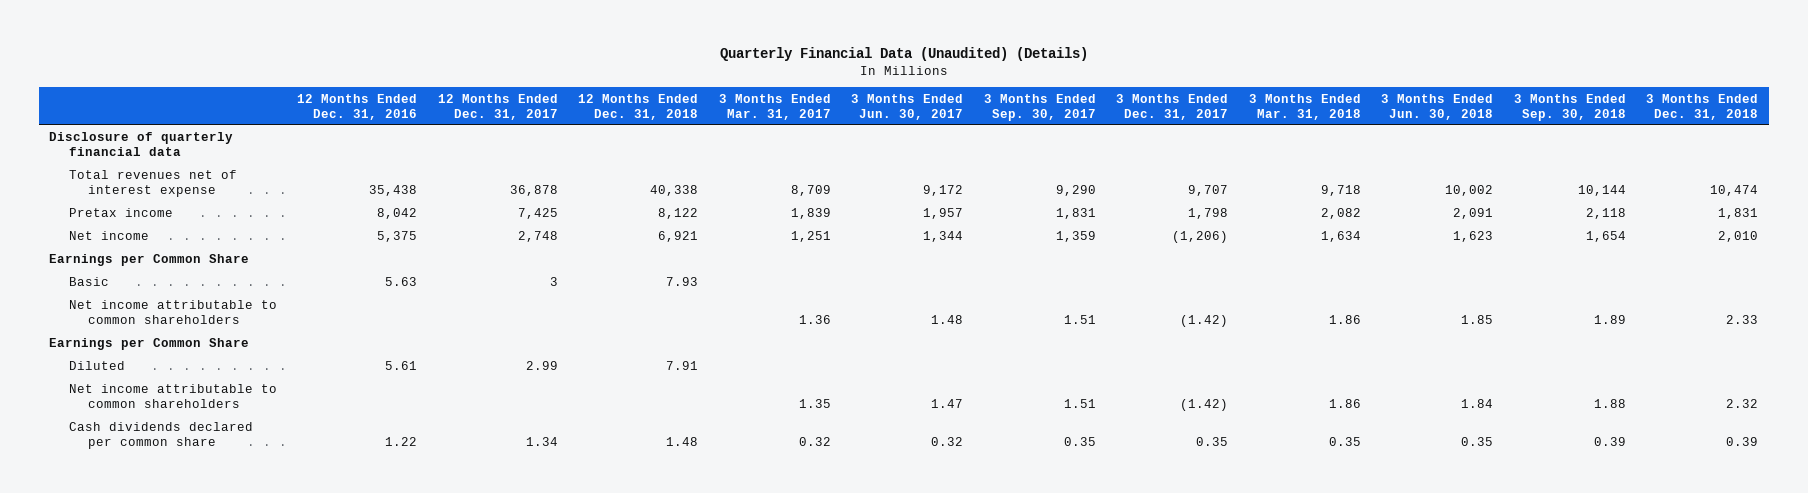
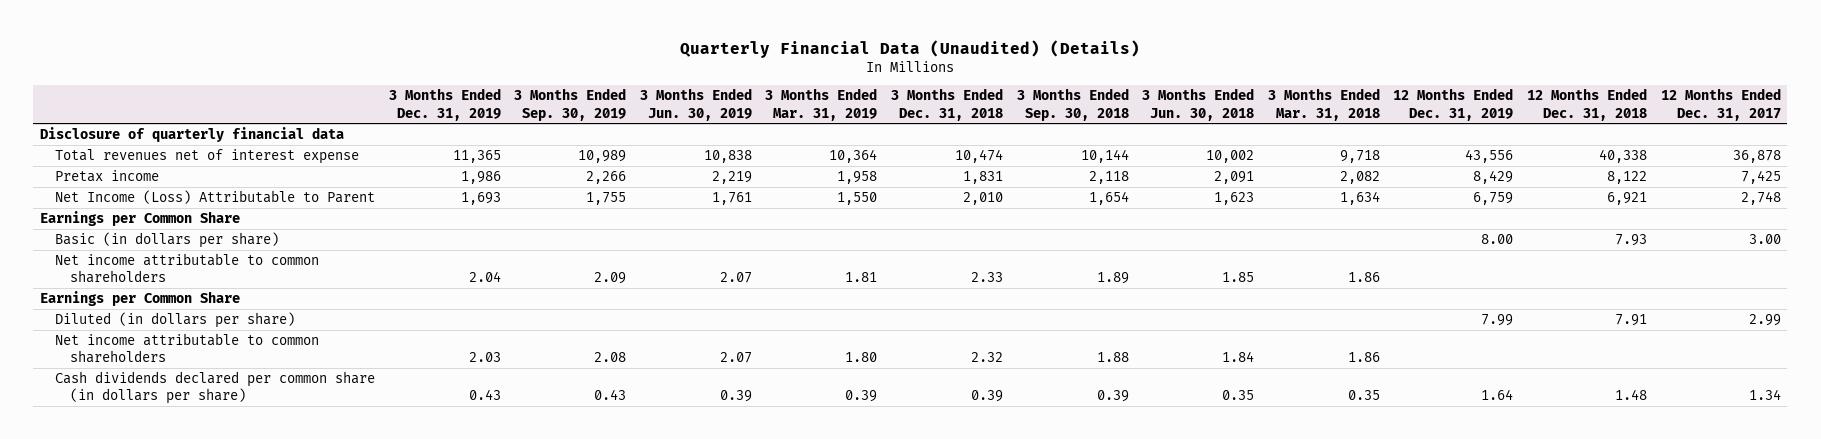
[297,93,418,120] 12 Months Ended Dec. 31, 2016 -> none
[718,93,831,120] 3 Months Ended Mar. 31, 2017 -> none
[851,93,964,120] 3 Months Ended Jun. 30, 2017 -> none
[983,93,1096,121] 3 Months Ended Sep. 30, 2017 -> none
[1116,93,1229,120] 3 Months Ended Dec. 31, 2017 -> none
none -> [388,88,501,121] 3 Months Ended Dec. 31, 2019
none -> [514,88,627,121] 3 Months Ended Sep. 30, 2019
none -> [639,88,752,121] 3 Months Ended Jun. 30, 2019
none -> [765,88,878,121] 3 Months Ended Mar. 31, 2019
none -> [1393,88,1514,121] 12 Months Ended Dec. 31, 2019
[68,231,149,241] Net income -> [54,190,375,205] Net Income (Loss) Attributable to Parent
[68,277,109,287] Basic -> [54,232,279,249] Basic (in dollars per share)
[549,277,558,287] 3 -> [1748,234,1781,245] 3.00
[68,361,125,371] Diluted -> [54,312,295,329] Diluted (in dollars per share)
[68,422,253,450] Cash dividends declared per common share -> [54,371,375,405] Cash dividends declared per common share (in dollars per share)

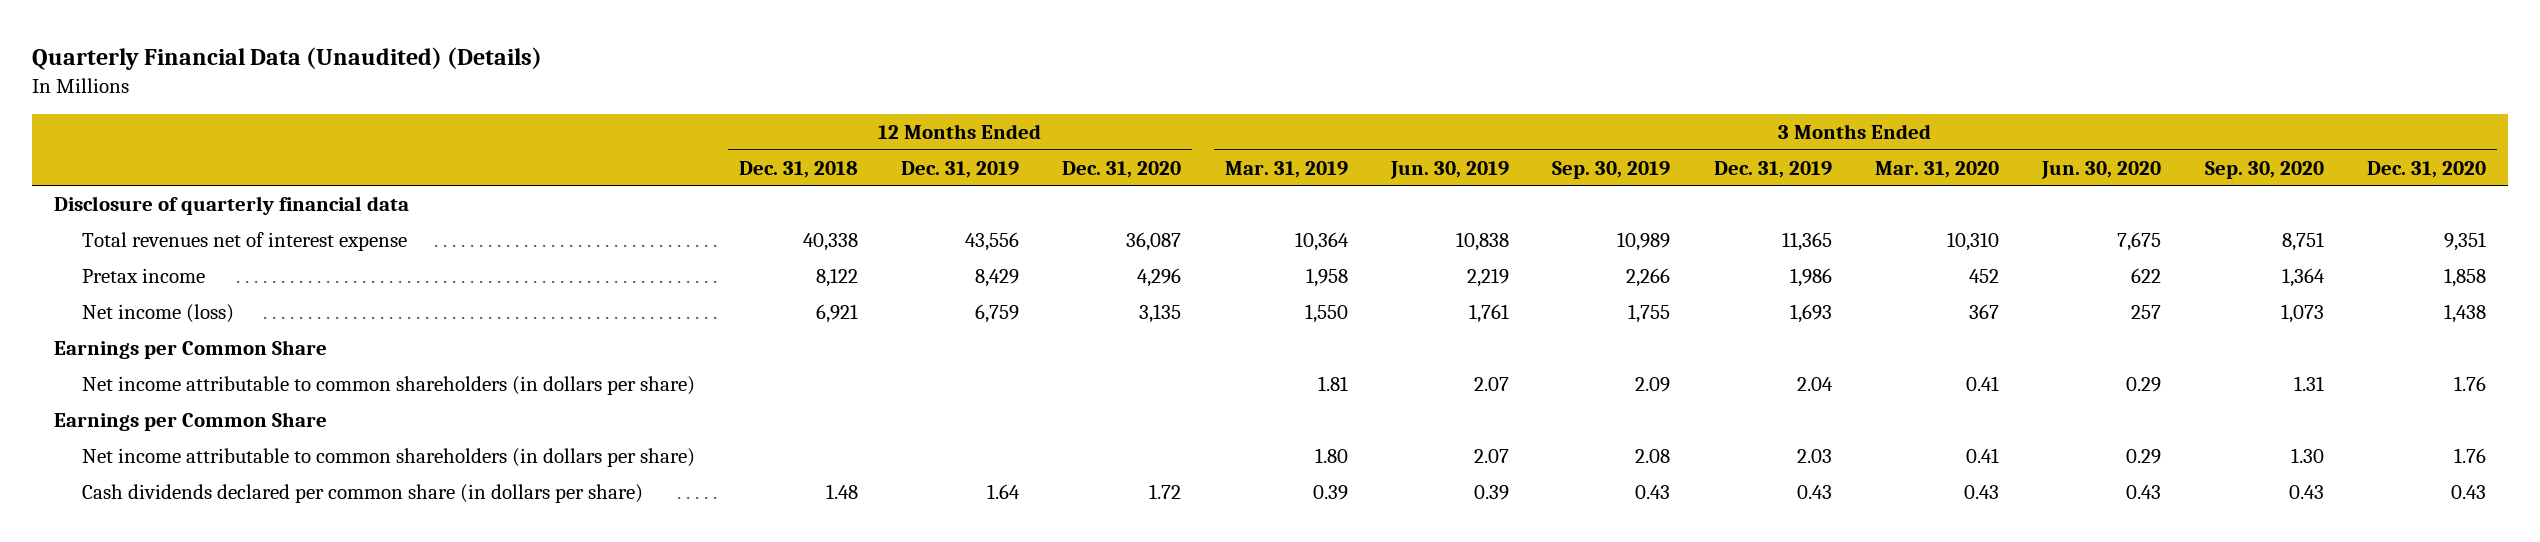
[890,88,1003,121] 3 Months Ended Dec. 31, 2018 -> none
[1016,88,1129,121] 3 Months Ended Sep. 30, 2018 -> none
[1142,88,1255,121] 3 Months Ended Jun. 30, 2018 -> none
[1267,88,1380,121] 3 Months Ended Mar. 31, 2018 -> none
[1660,88,1781,121] 12 Months Ended Dec. 31, 2017 -> none
none -> [1062,160,1182,178] Dec. 31, 2020
none -> [1874,160,1999,178] Mar. 31, 2020
none -> [2041,160,2162,179] Jun. 30, 2020
none -> [2204,160,2324,179] Sep. 30, 2020
none -> [2366,160,2486,178] Dec. 31, 2020
[54,190,375,205] Net Income (Loss) Attributable to Parent -> [82,304,235,324] Net income (loss)
[54,232,279,249] Basic (in dollars per share) -> none
[54,253,319,284] Net income attributable to common shareholders -> [82,376,696,396] Net income attributable to common shareholders (in dollars per share)
[54,312,295,329] Diluted (in dollars per share) -> none
[54,333,319,364] Net income attributable to common shareholders -> [82,448,696,468] Net income attributable to common shareholders (in dollars per share)

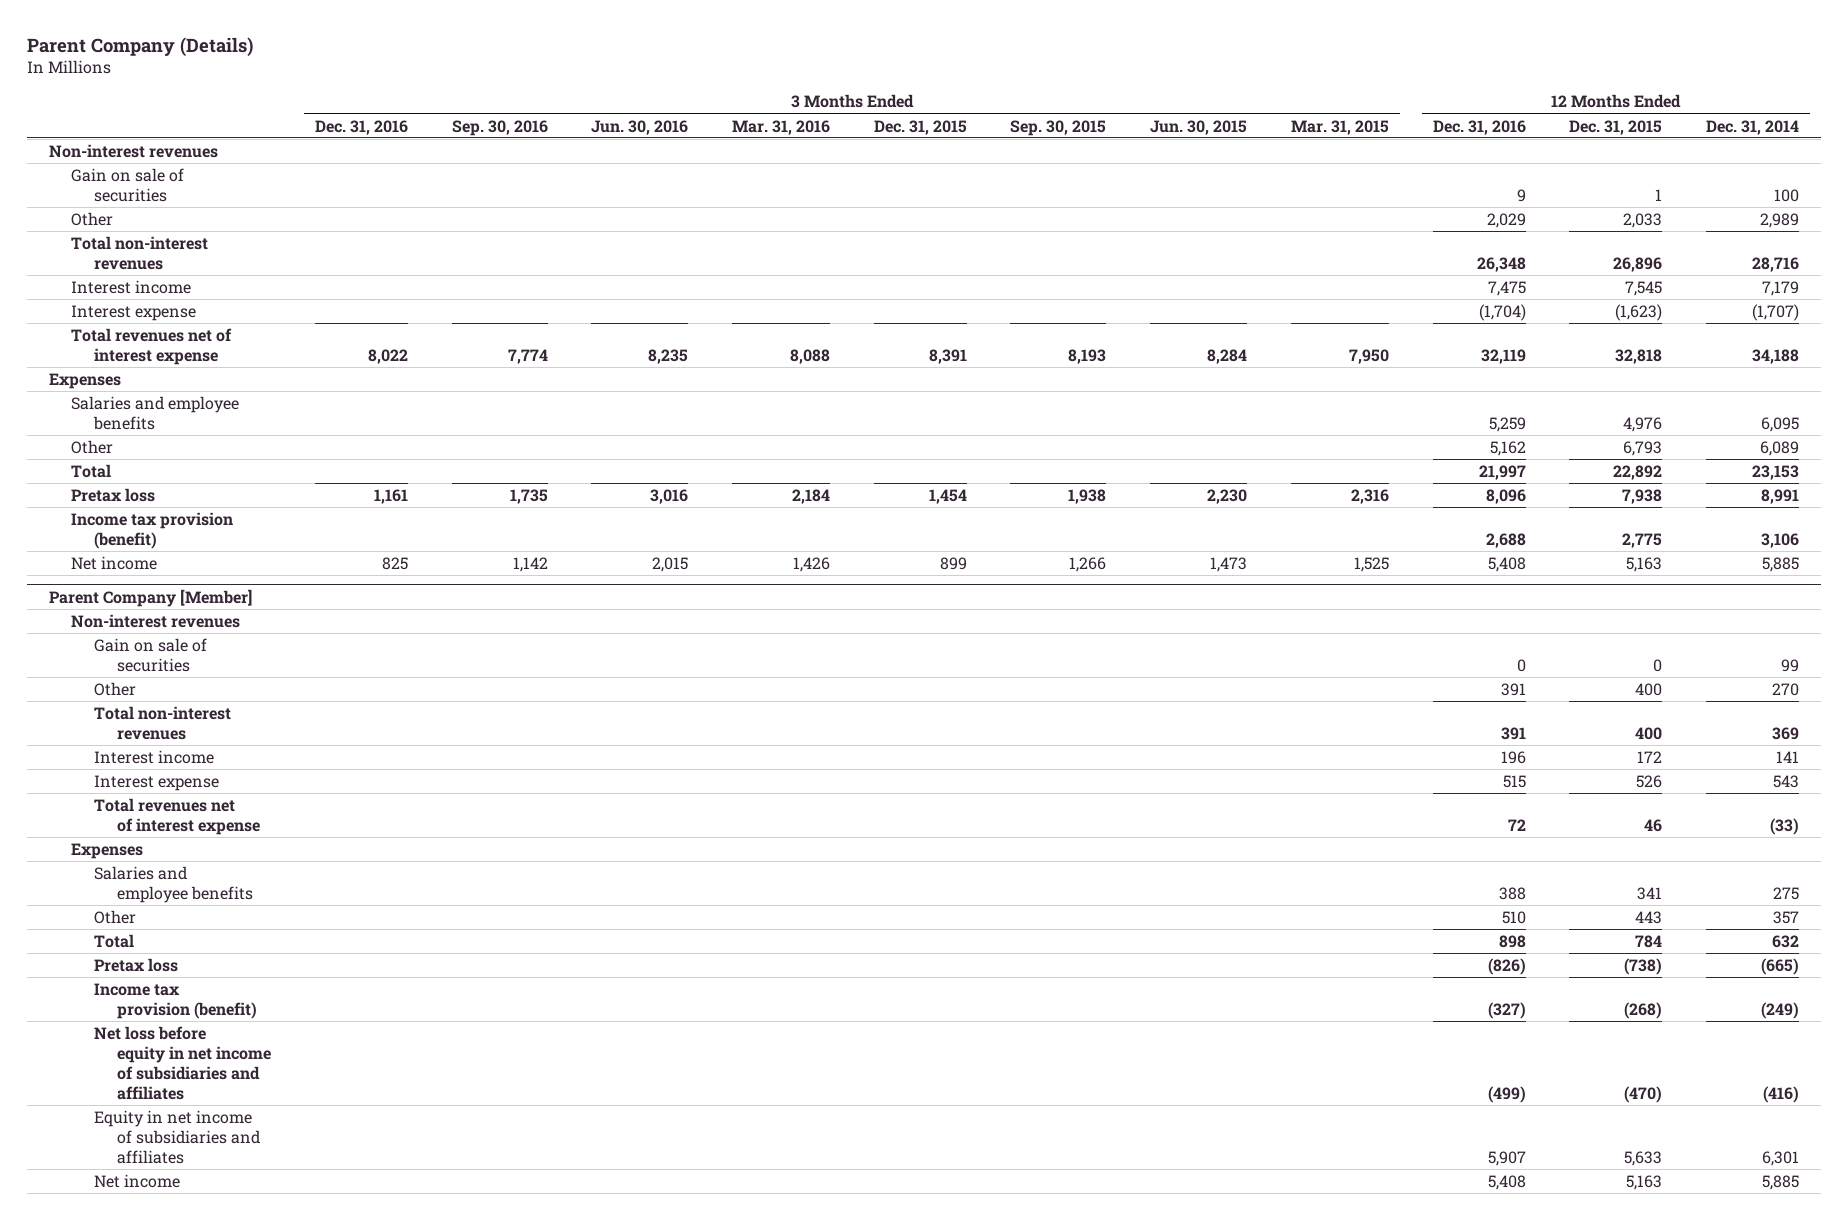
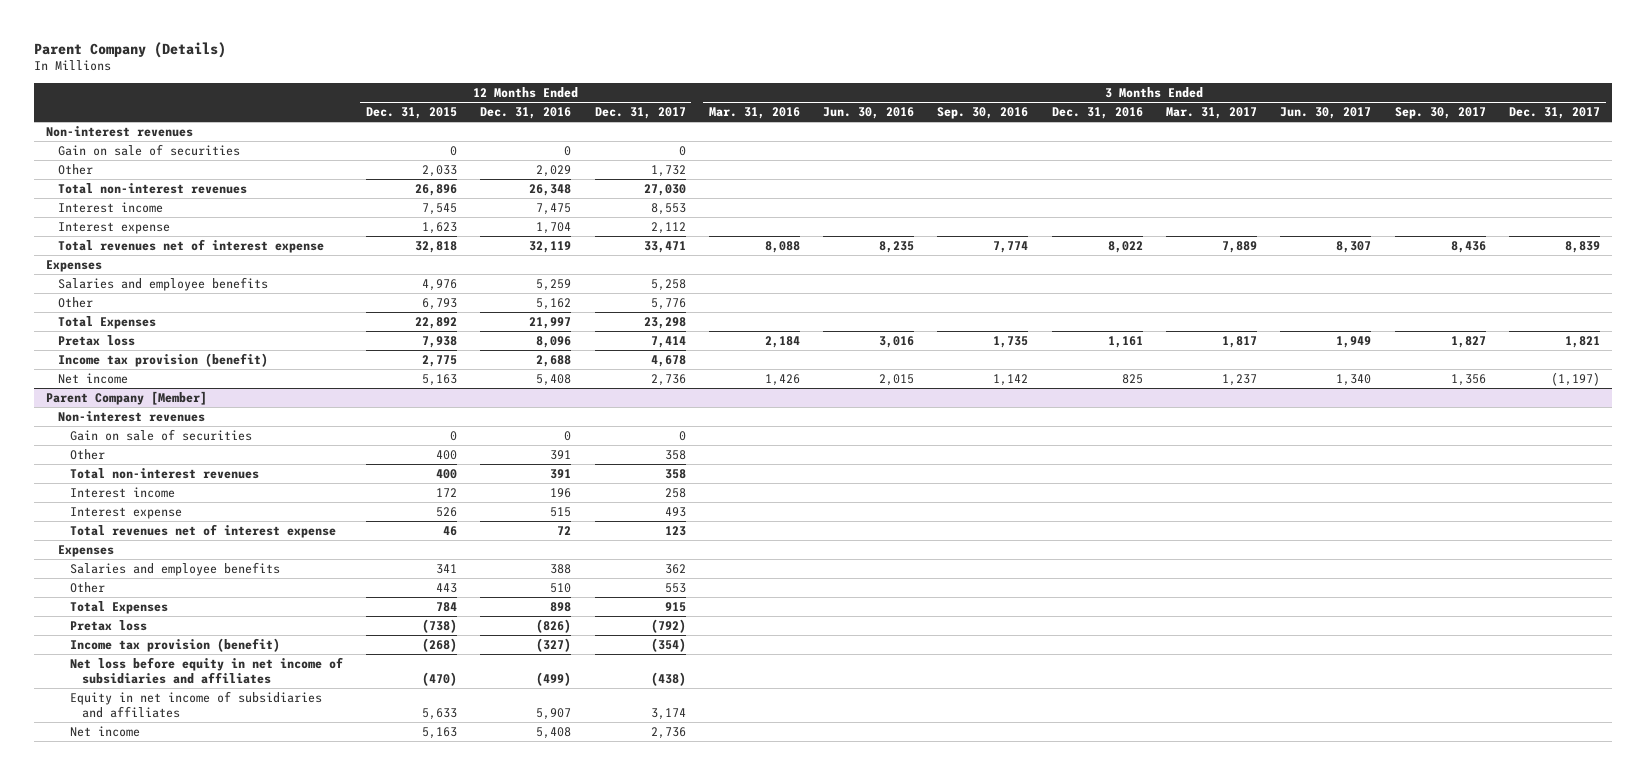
[873,119,967,135] Dec. 31, 2015 -> none
[1010,119,1107,136] Sep. 30, 2015 -> none
[1150,119,1248,135] Jun. 30, 2015 -> none
[1290,119,1389,135] Mar. 31, 2015 -> none
[1705,119,1799,135] Dec. 31, 2014 -> none
none -> [594,107,686,120] Dec. 31, 2017
none -> [1166,107,1258,120] Mar. 31, 2017
none -> [1280,107,1372,120] Jun. 30, 2017
none -> [1394,107,1486,120] Sep. 30, 2017
none -> [1508,107,1600,120] Dec. 31, 2017
[1516,188,1526,202] 9 -> [564,145,572,156] 0
[1655,188,1663,201] 1 -> [449,145,457,156] 0
[1478,303,1526,321] (1,704) -> [536,221,572,234] 1,704
[1615,303,1663,321] (1,623) -> [421,221,457,234] 1,623
[71,463,112,478] Total -> [57,315,156,329] Total Expenses
[94,933,135,948] Total -> [69,600,168,614] Total Expenses

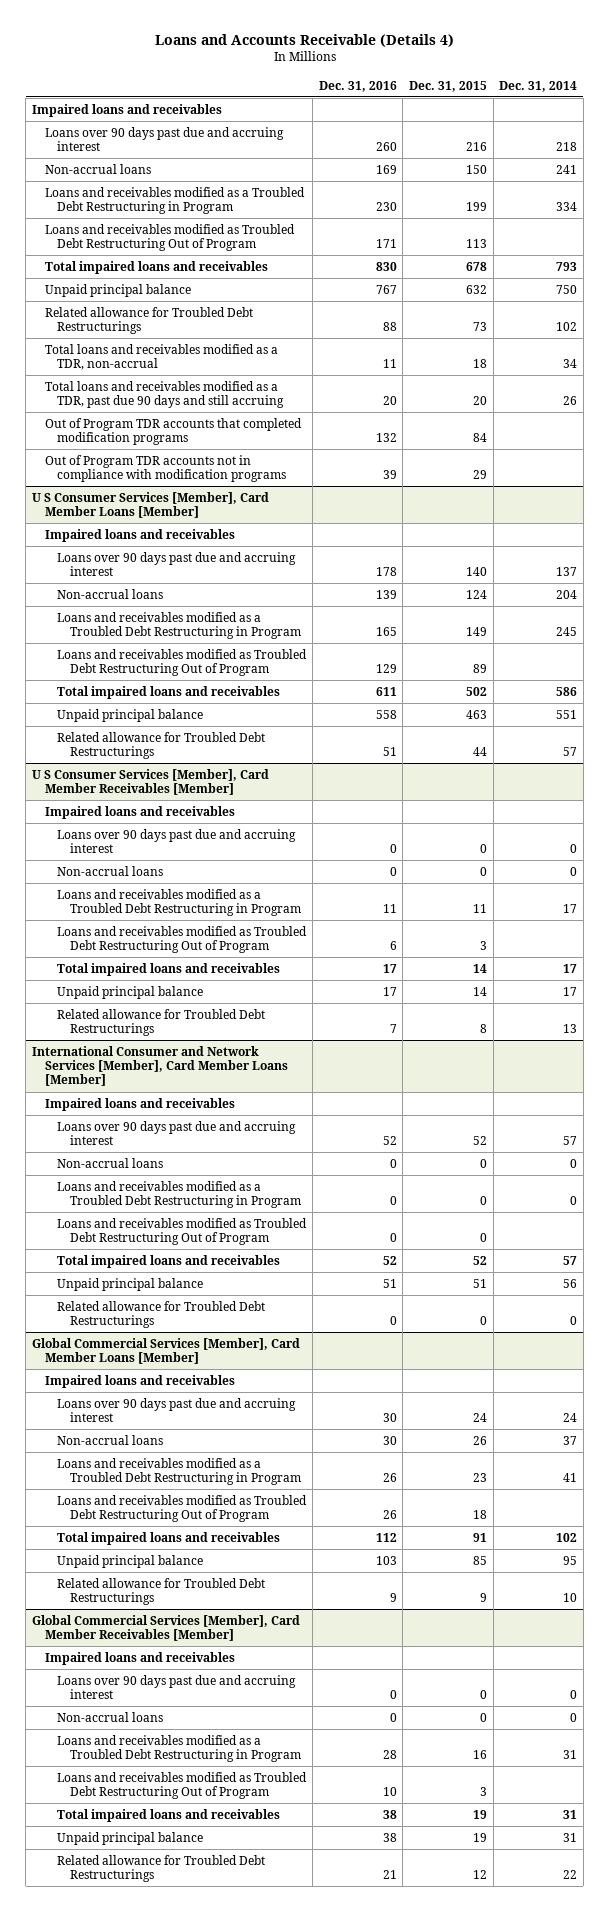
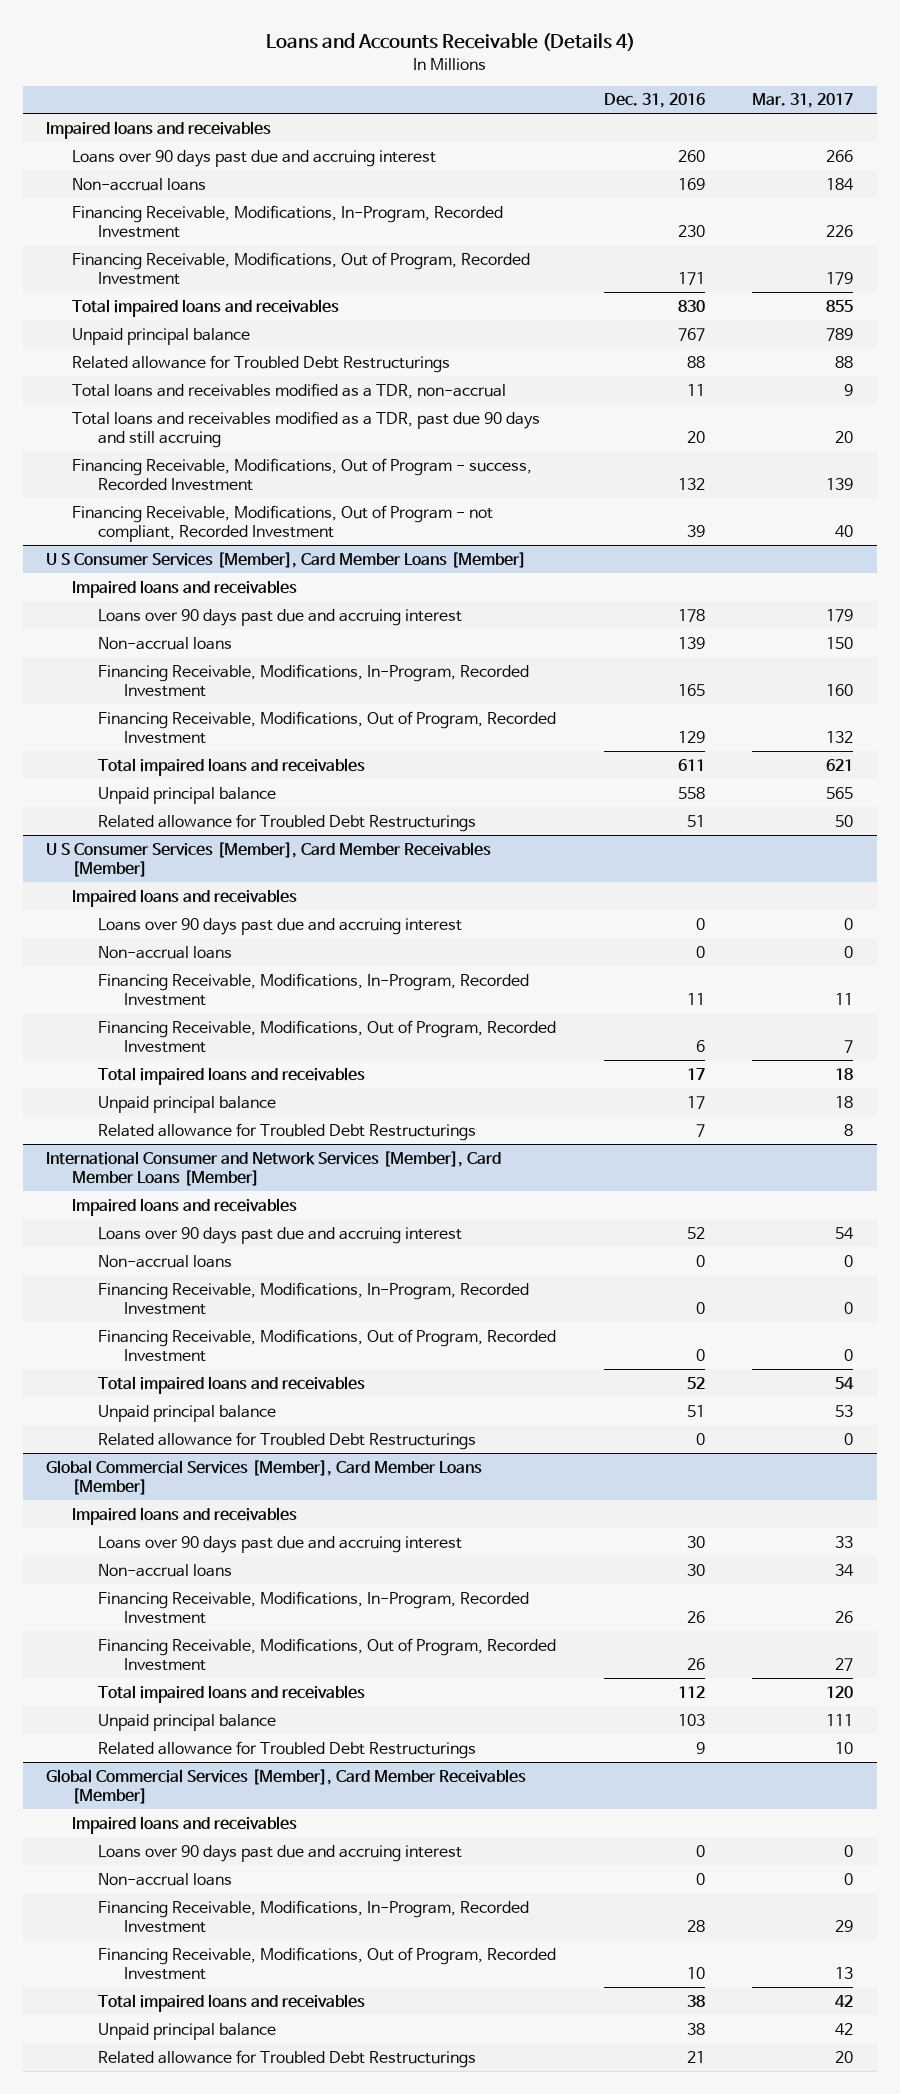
[408,80,487,92] Dec. 31, 2015 -> none
[499,80,578,92] Dec. 31, 2014 -> none
none -> [752,93,854,109] Mar. 31, 2017
[44,187,305,215] Loans and receivables modified as a Troubled Debt Restructuring in Program -> none
none -> [72,204,504,238] Financing Receivable, Modifications, In-Program, Recorded Investment
[44,224,295,252] Loans and receivables modified as Troubled Debt Restructuring Out of Program -> [72,251,531,285] Financing Receivable, Modifications, Out of Program, Recorded Investment
[44,455,287,483] Out of Program TDR accounts not in compliance with modification programs -> none
[44,418,302,446] Out of Program TDR accounts that completed modification programs -> [72,457,533,491] Financing Receivable, Modifications, Out of Program - success, Recorded Investment
none -> [72,504,494,542] Financing Receivable, Modifications, Out of Program - not compliant, Recorded Investment
[57,612,301,640] Loans and receivables modified as a Troubled Debt Restructuring in Program -> [97,663,529,697] Financing Receivable, Modifications, In-Program, Recorded Investment
[57,649,308,677] Loans and receivables modified as Troubled Debt Restructuring Out of Program -> [97,710,556,744] Financing Receivable, Modifications, Out of Program, Recorded Investment
[57,889,301,917] Loans and receivables modified as a Troubled Debt Restructuring in Program -> none
[57,926,308,954] Loans and receivables modified as Troubled Debt Restructuring Out of Program -> none
none -> [97,972,529,1006] Financing Receivable, Modifications, In-Program, Recorded Investment
none -> [97,1019,556,1053] Financing Receivable, Modifications, Out of Program, Recorded Investment
[57,1181,301,1209] Loans and receivables modified as a Troubled Debt Restructuring in Program -> none
[57,1218,308,1246] Loans and receivables modified as Troubled Debt Restructuring Out of Program -> none
none -> [97,1281,529,1315] Financing Receivable, Modifications, In-Program, Recorded Investment
none -> [97,1328,556,1362] Financing Receivable, Modifications, Out of Program, Recorded Investment
[57,1458,301,1486] Loans and receivables modified as a Troubled Debt Restructuring in Program -> none
[57,1495,308,1523] Loans and receivables modified as Troubled Debt Restructuring Out of Program -> none
none -> [97,1590,529,1624] Financing Receivable, Modifications, In-Program, Recorded Investment
none -> [97,1637,556,1671] Financing Receivable, Modifications, Out of Program, Recorded Investment
[57,1735,301,1763] Loans and receivables modified as a Troubled Debt Restructuring in Program -> none
[57,1772,308,1800] Loans and receivables modified as Troubled Debt Restructuring Out of Program -> none
none -> [97,1899,529,1933] Financing Receivable, Modifications, In-Program, Recorded Investment
none -> [97,1946,556,1980] Financing Receivable, Modifications, Out of Program, Recorded Investment

